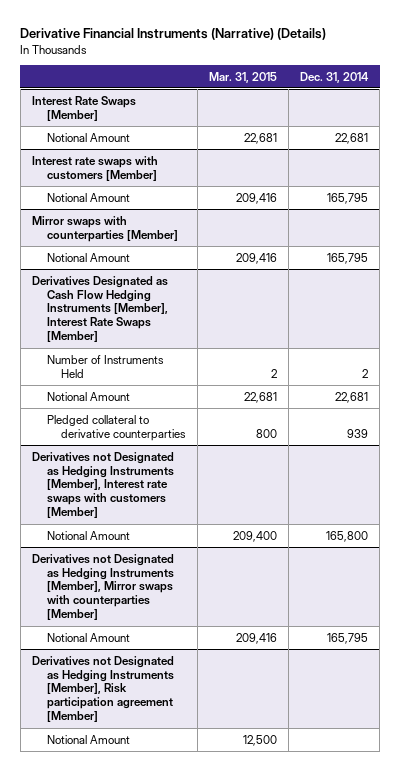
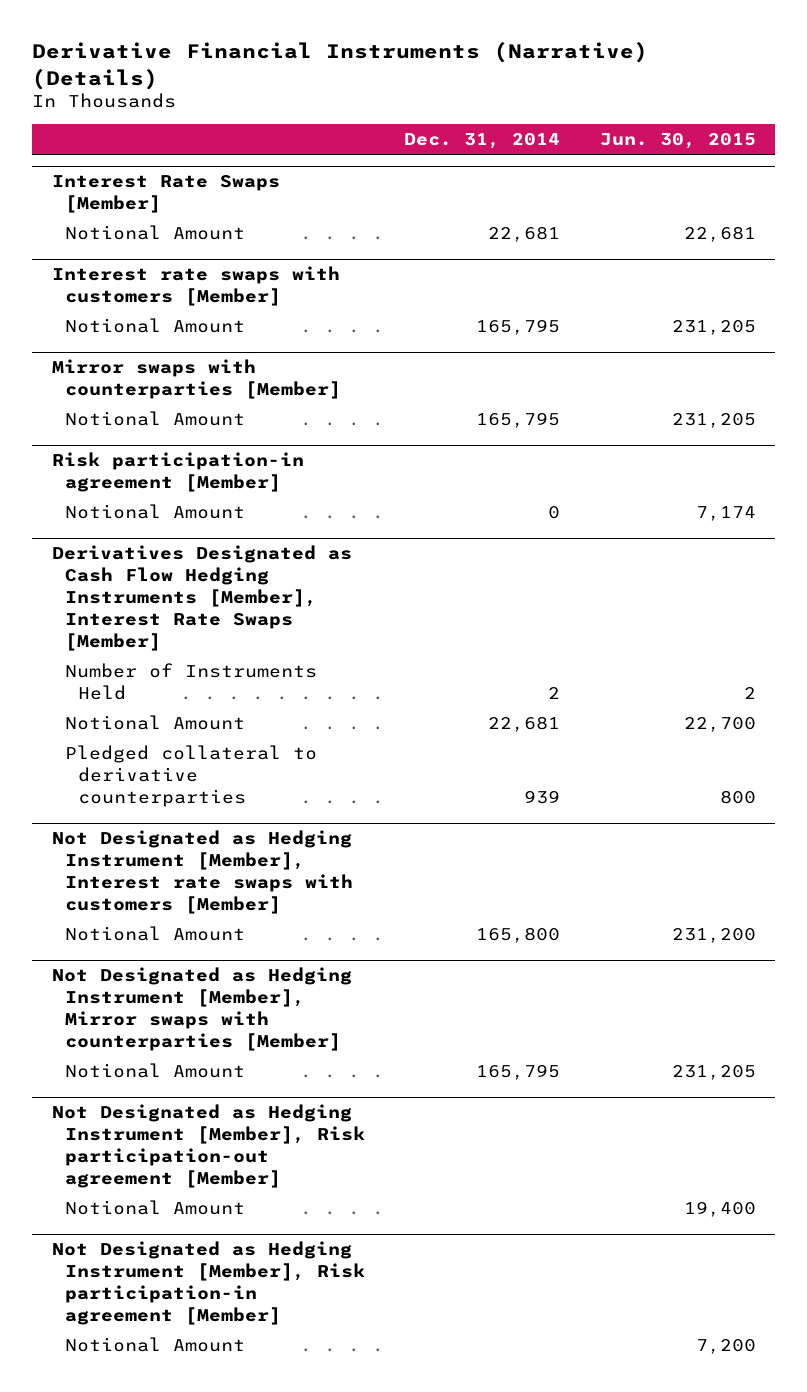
[208,71,277,83] Mar. 31, 2015 -> none
none -> [599,133,756,150] Jun. 30, 2015
none -> [51,451,304,492] Risk participation-in agreement [Member]
none -> [64,503,245,519] Notional Amount
[32,451,175,519] Derivatives not Designated as Hedging Instruments [Member], Interest rate swaps with customers [Member] -> [51,829,353,914] Not Designated as Hedging Instrument [Member], Interest rate swaps with customers [Member]
[32,553,175,621] Derivatives not Designated as Hedging Instruments [Member], Mirror swaps with counterparties [Member] -> [51,966,352,1051] Not Designated as Hedging Instrument [Member], Mirror swaps with counterparties [Member]
[32,655,175,723] Derivatives not Designated as Hedging Instruments [Member], Risk participation agreement [Member] -> [51,1103,365,1188] Not Designated as Hedging Instrument [Member], Risk participation-out agreement [Member]
none -> [51,1240,365,1325] Not Designated as Hedging Instrument [Member], Risk participation-in agreement [Member]
none -> [64,1336,245,1352] Notional Amount

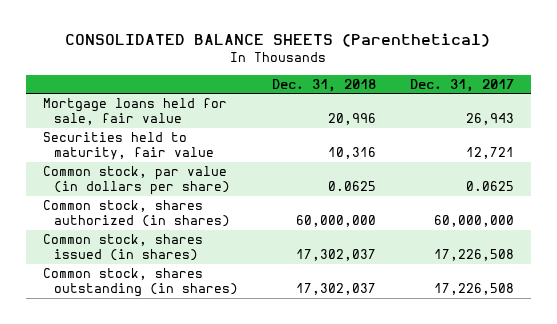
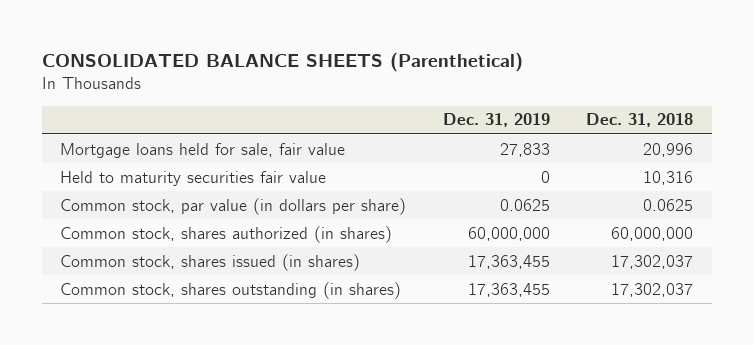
[410,78,515,92] Dec. 31, 2017 -> none
none -> [442,113,550,128] Dec. 31, 2019
[42,132,215,161] Securities held to maturity, fair value -> [60,170,327,186] Held to maturity securities fair value

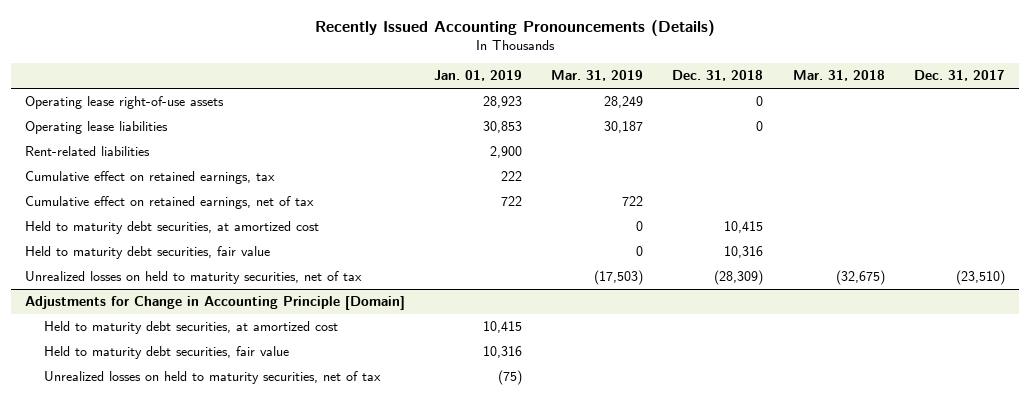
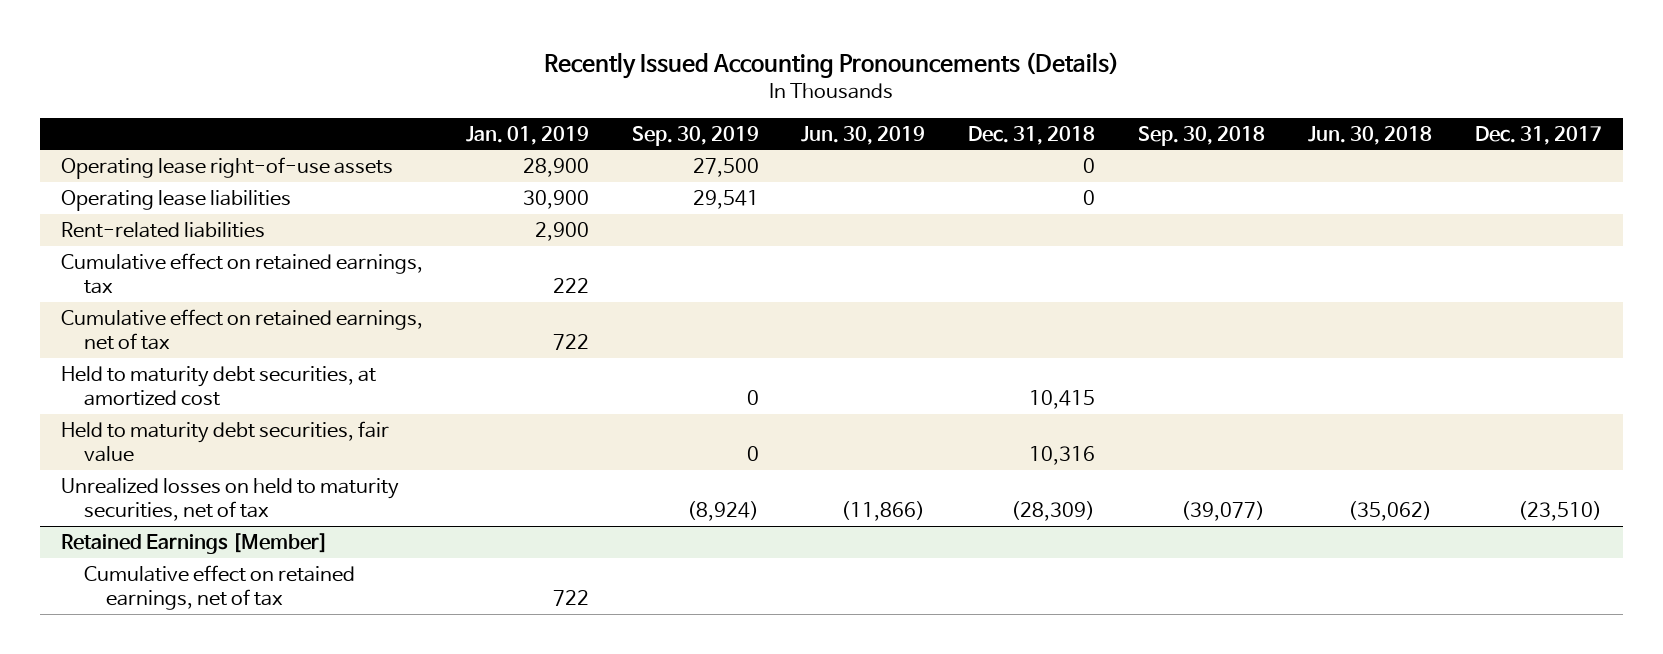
[551,70,644,82] Mar. 31, 2019 -> none
[792,70,885,82] Mar. 31, 2018 -> none
none -> [631,125,759,146] Sep. 30, 2019
none -> [801,125,926,145] Jun. 30, 2019
none -> [1138,125,1266,146] Sep. 30, 2018
none -> [1307,125,1432,145] Jun. 30, 2018
[483,96,523,109] 28,923 -> [522,157,589,177] 28,900
[483,121,523,134] 30,853 -> [522,189,589,209] 30,900
[25,296,406,311] Adjustments for Change in Accounting Principle [Domain] -> none
[43,321,338,335] Held to maturity debt securities, at amortized cost -> none
[43,346,289,360] Held to maturity debt securities, fair value -> none
[43,371,381,385] Unrealized losses on held to maturity securities, net of tax -> none
none -> [61,532,329,554] Retained Earnings [Member]
none -> [83,564,355,611] Cumulative effect on retained earnings, net of tax

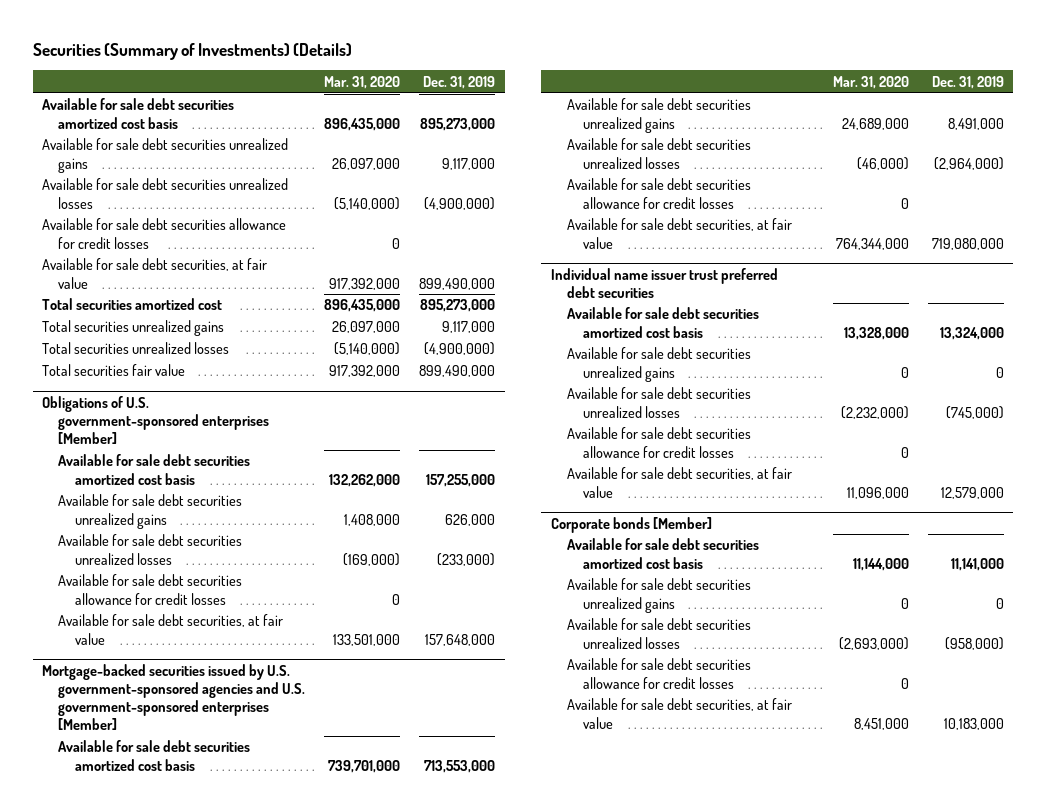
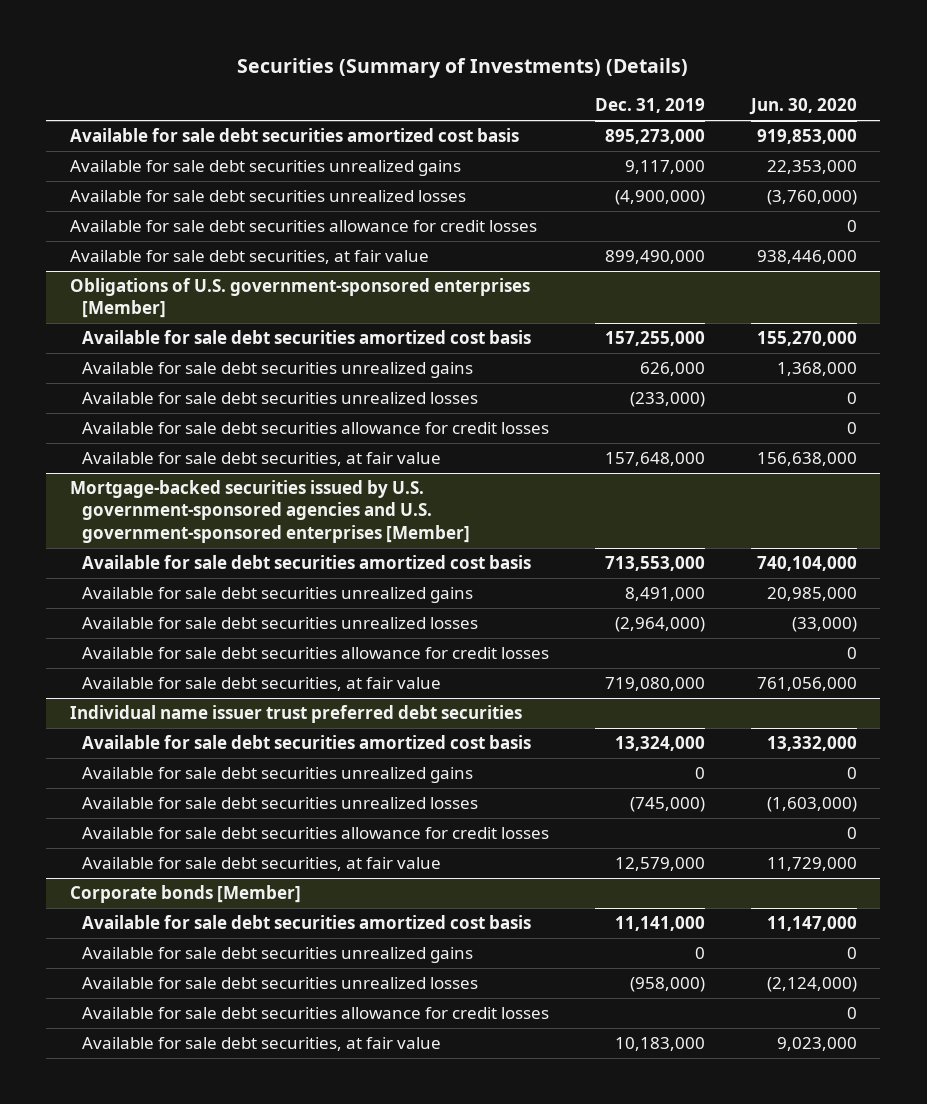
[324,75,401,89] Mar. 31, 2020 -> none
none -> [749,98,858,116] Jun. 30, 2020
[42,298,223,311] Total securities amortized cost -> none
[42,320,225,337] Total securities unrealized gains -> none
[42,342,230,355] Total securities unrealized losses -> none
[42,364,186,377] Total securities fair value -> none

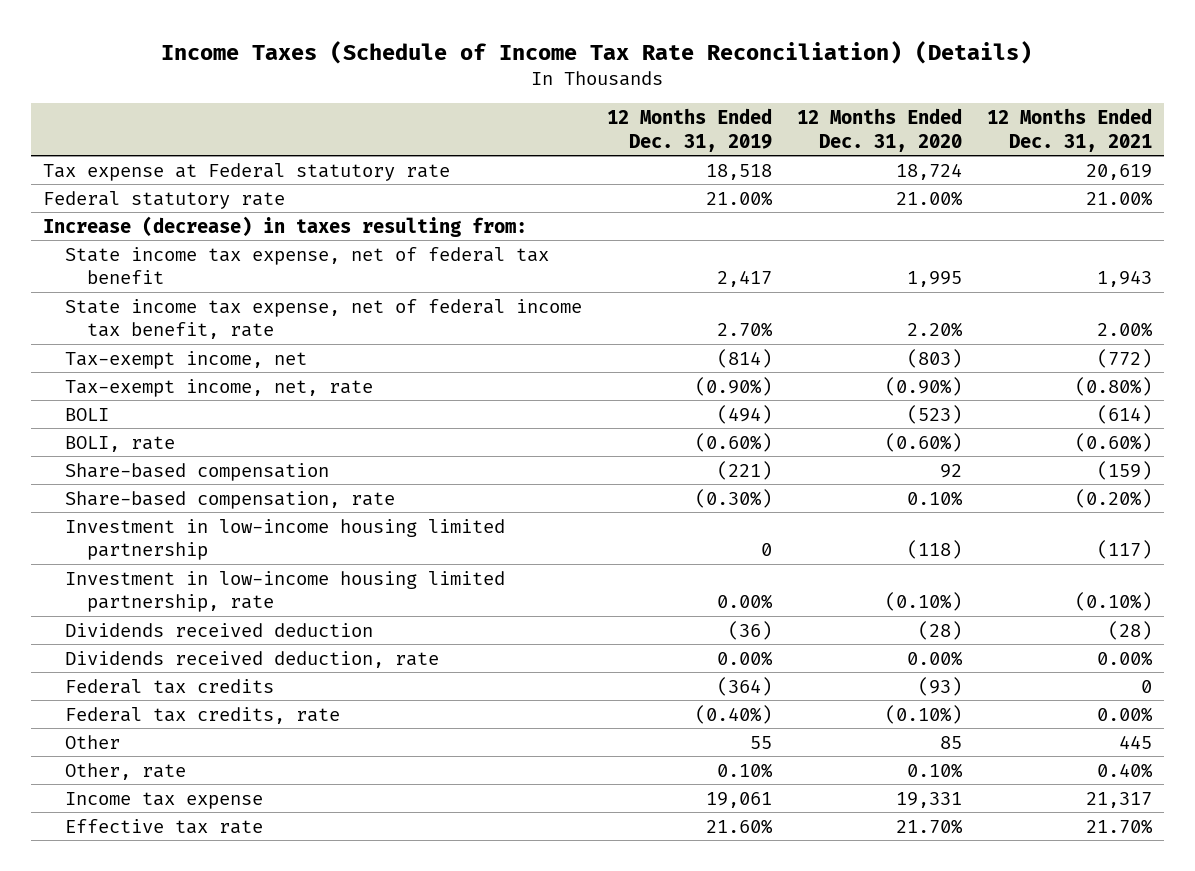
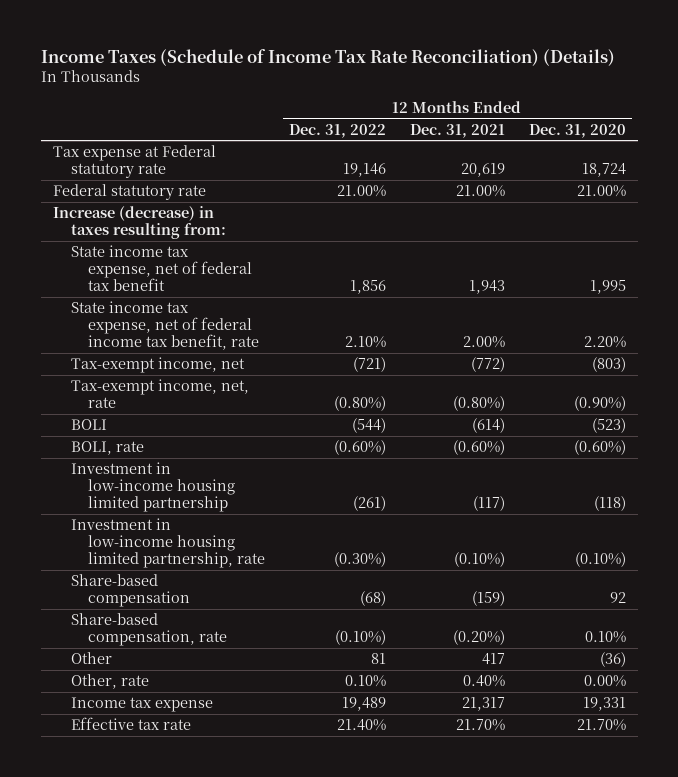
[606,108,772,152] 12 Months Ended Dec. 31, 2019 -> none
none -> [289,123,387,138] Dec. 31, 2022
[64,622,373,637] Dividends received deduction -> none
[64,650,439,668] Dividends received deduction, rate -> none
[64,678,274,694] Federal tax credits -> none
[64,706,340,724] Federal tax credits, rate -> none
[64,462,329,481] Share-based compensation -> [70,574,191,608] Share-based compensation
[64,490,395,509] Share-based compensation, rate -> [70,613,228,647] Share-based compensation, rate
[939,735,962,749] 85 -> [599,652,626,668] (36)
[1118,734,1152,749] 445 -> [481,653,505,666] 417
[906,762,963,778] 0.10% -> [583,675,626,688] 0.00%

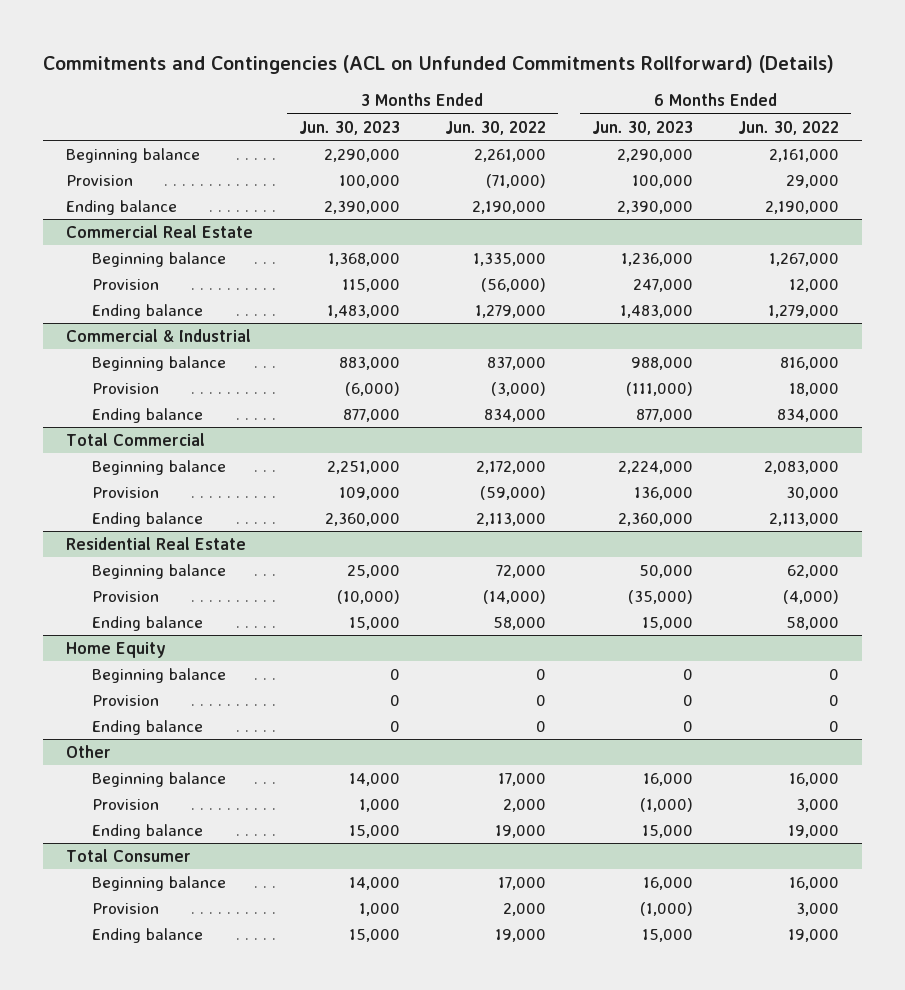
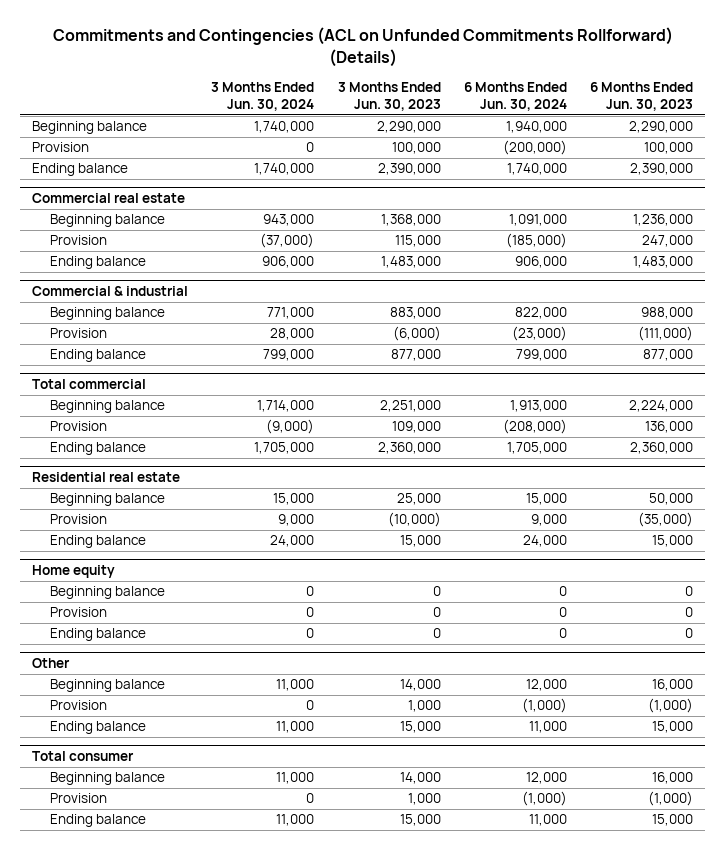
[445,120,547,135] Jun. 30, 2022 -> none
[738,120,840,135] Jun. 30, 2022 -> none
none -> [211,81,315,112] 3 Months Ended Jun. 30, 2024
none -> [463,81,567,112] 6 Months Ended Jun. 30, 2024
[66,225,254,239] Commercial Real Estate -> [31,193,185,204] Commercial real estate
[66,329,252,343] Commercial & Industrial -> [31,286,188,297] Commercial & industrial
[66,433,206,447] Total Commercial -> [31,379,146,390] Total commercial
[66,537,247,551] Residential Real Estate -> [31,472,180,483] Residential real estate
[66,642,167,659] Home Equity -> [31,565,115,579] Home equity
[66,849,192,863] Total Consumer -> [31,751,134,762] Total consumer

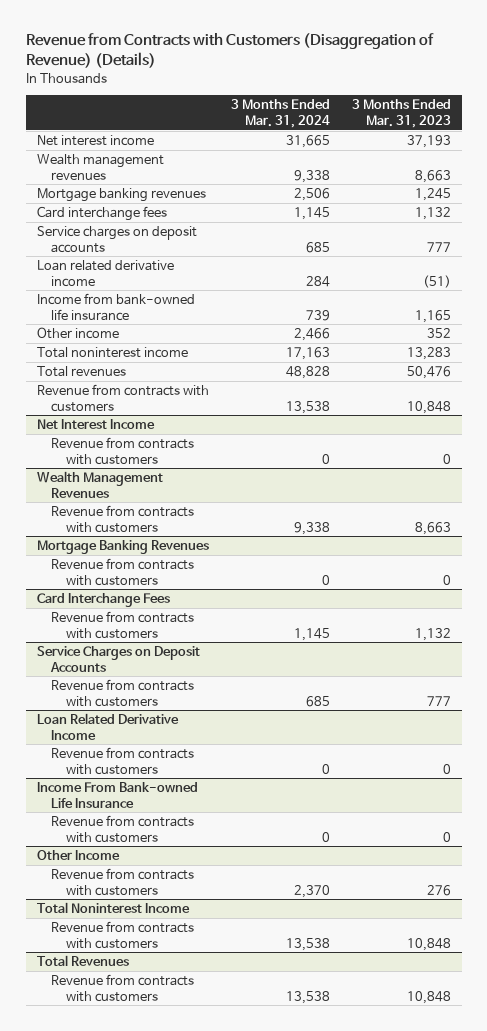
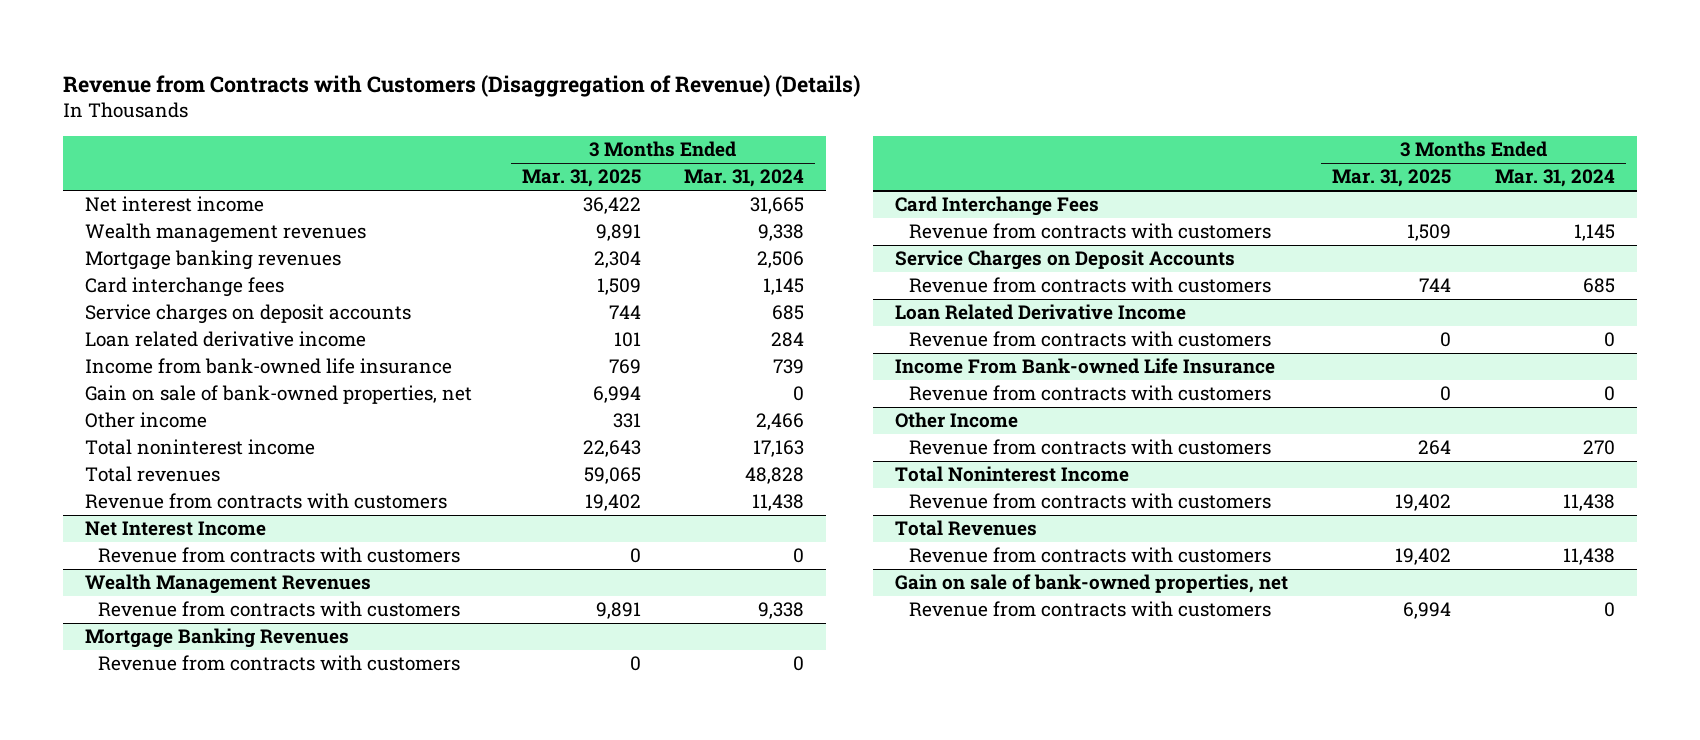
[351,99,451,128] 3 Months Ended Mar. 31, 2023 -> none
none -> [521,169,641,188] Mar. 31, 2025
none -> [84,385,472,405] Gain on sale of bank-owned properties, net
[285,400,330,414] 13,538 -> [752,494,805,512] 11,438
[293,884,330,898] 2,370 -> [1583,440,1616,456] 270
[285,937,330,951] 13,538 -> [1563,494,1616,512] 11,438
[285,990,330,1004] 13,538 -> [1563,548,1616,566] 11,438
none -> [895,574,1289,594] Gain on sale of bank-owned properties, net
none -> [908,601,1271,618] Revenue from contracts with customers

